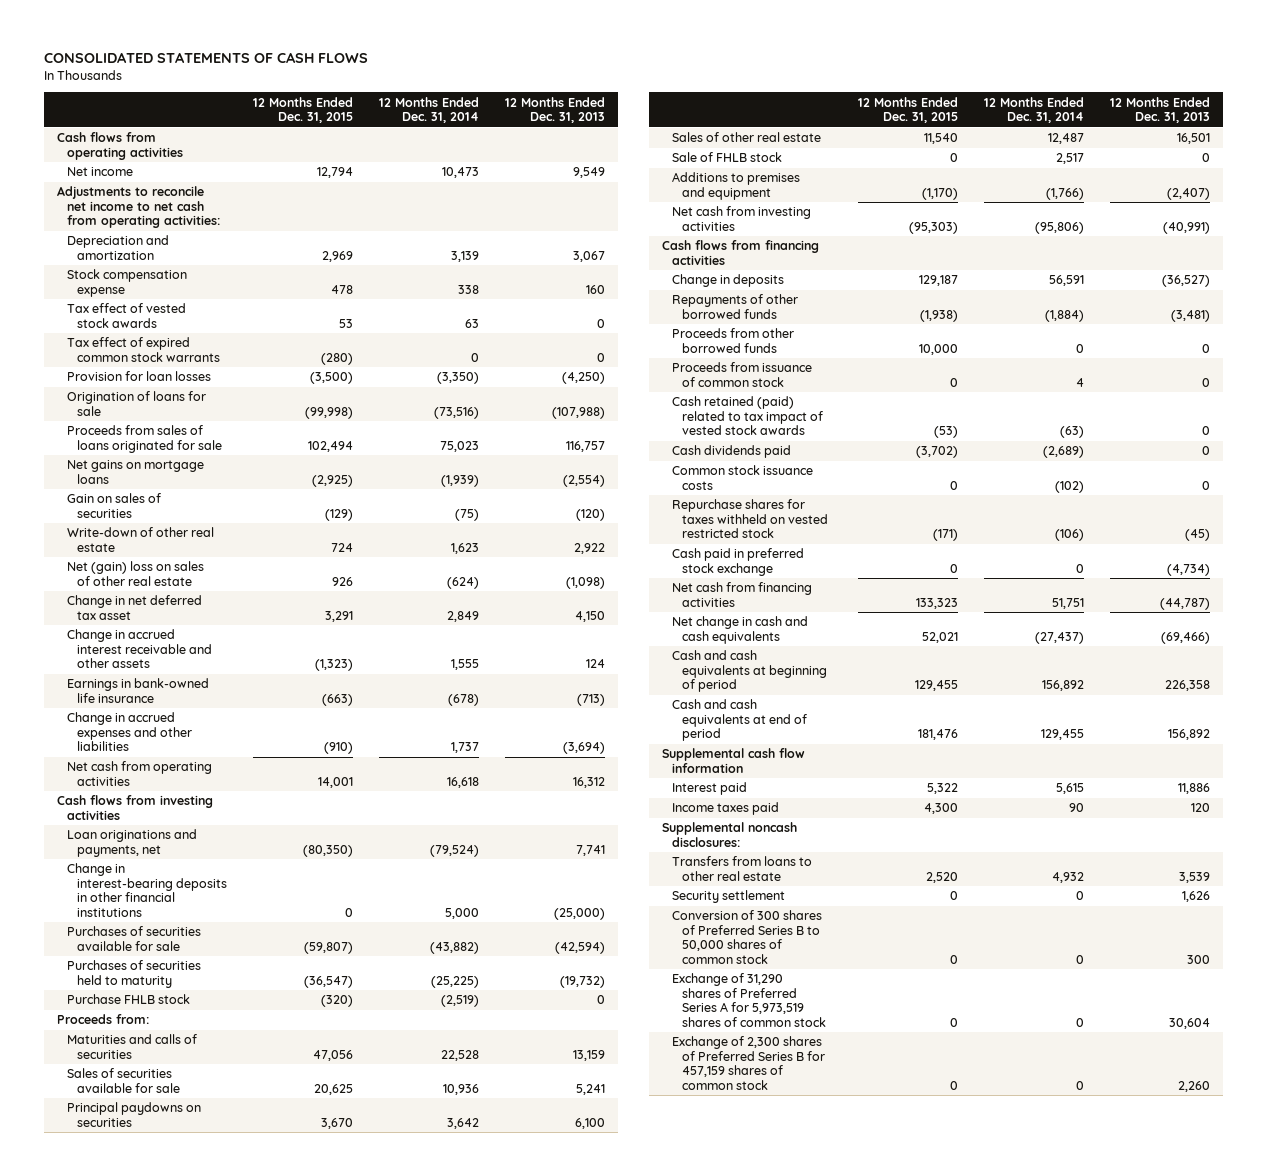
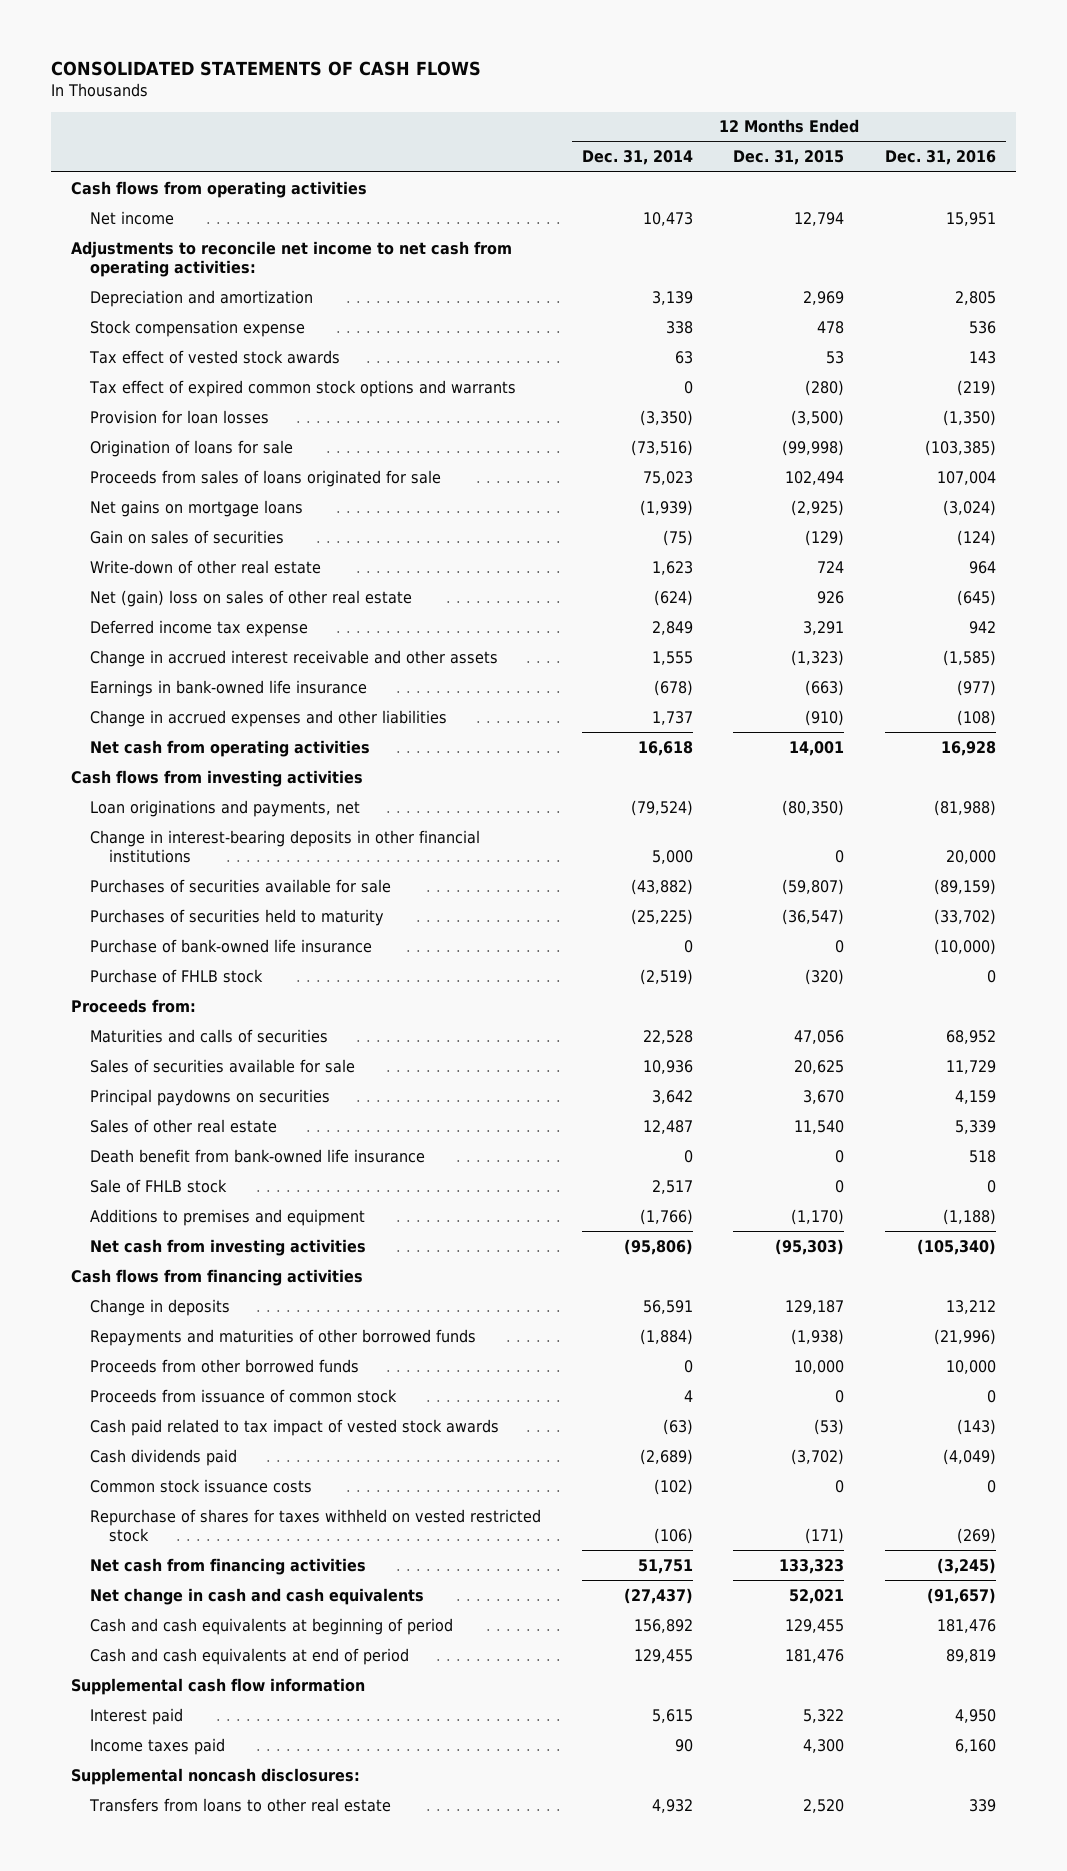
[504,96,605,124] 12 Months Ended Dec. 31, 2013 -> none
none -> [885,150,997,166] Dec. 31, 2016
[66,337,220,362] Tax effect of expired common stock warrants -> [89,379,517,397] Tax effect of expired common stock options and warrants
[66,595,202,620] Change in net deferred tax asset -> [90,619,309,637] Deferred income tax expense
none -> [90,938,373,953] Purchase of bank-owned life insurance
[66,994,190,1005] Purchase FHLB stock -> [90,968,264,983] Purchase of FHLB stock
none -> [90,1148,426,1163] Death benefit from bank-owned life insurance
[671,294,798,319] Repayments of other borrowed funds -> [90,1328,477,1346] Repayments and maturities of other borrowed funds
[671,396,823,436] Cash retained (paid) related to tax impact of vested stock awards -> [90,1418,500,1436] Cash paid related to tax impact of vested stock awards
[671,548,804,576] Cash paid in preferred stock exchange -> none
[671,499,828,539] Repurchase shares for taxes withheld on vested restricted stock -> [90,1508,542,1542] Repurchase of shares for taxes withheld on vested restricted stock
[671,890,785,904] Security settlement -> none
[671,910,822,964] Conversion of 300 shares of Preferred Series B to 50,000 shares of common stock -> none
[671,973,826,1027] Exchange of 31,290 shares of Preferred Series A for 5,973,519 shares of common stock -> none
[671,1036,825,1090] Exchange of 2,300 shares of Preferred Series B for 457,159 shares of common stock -> none

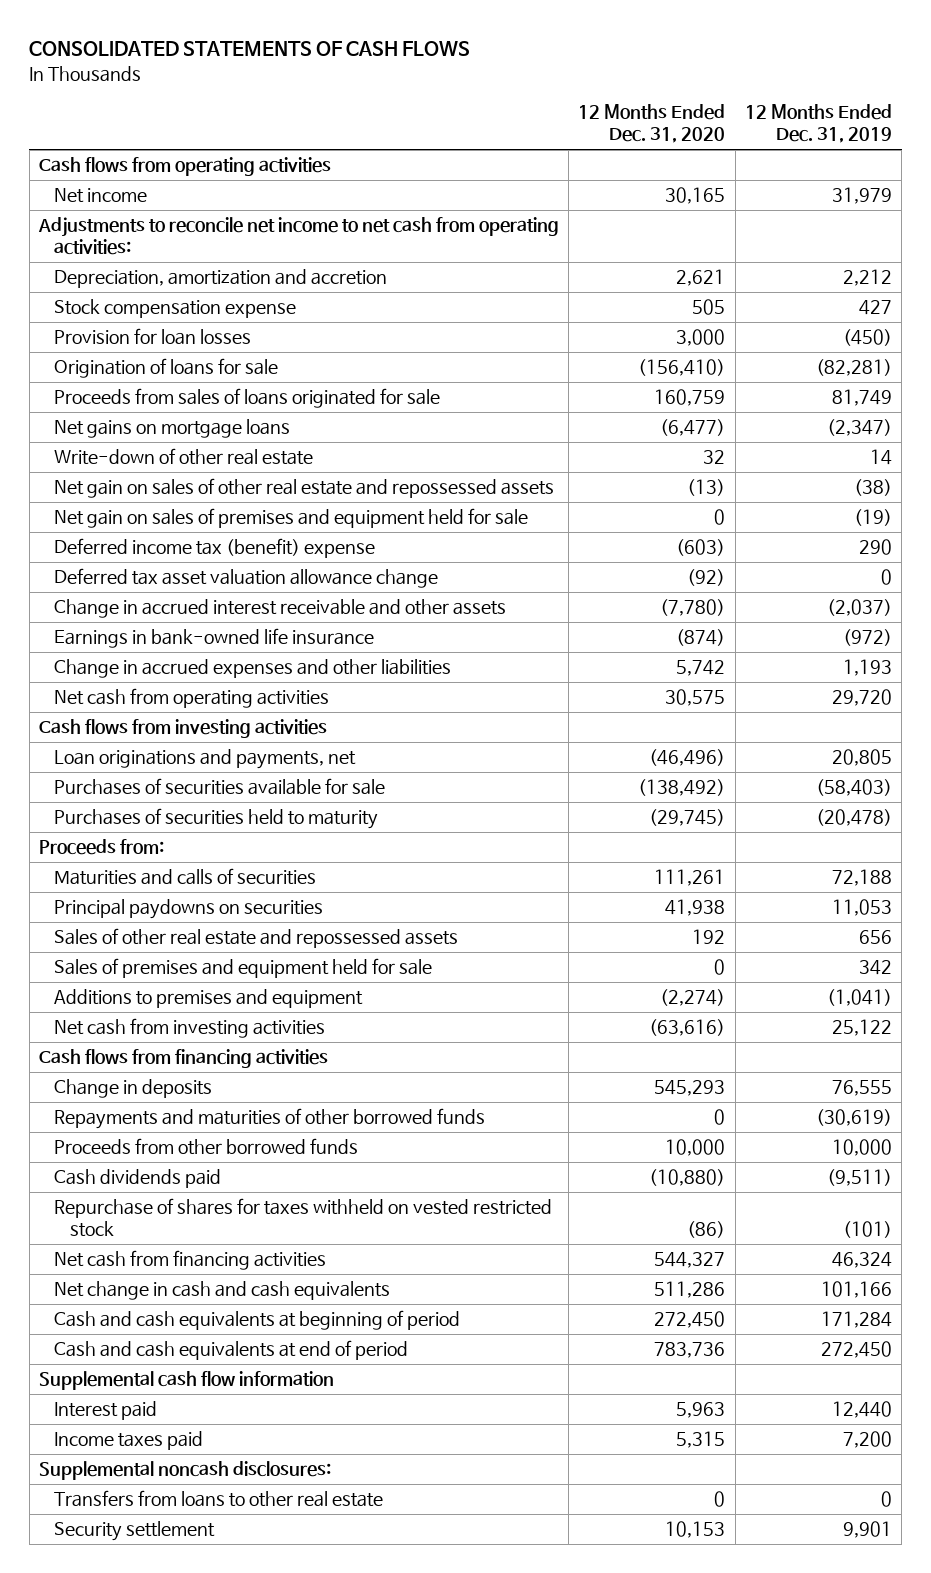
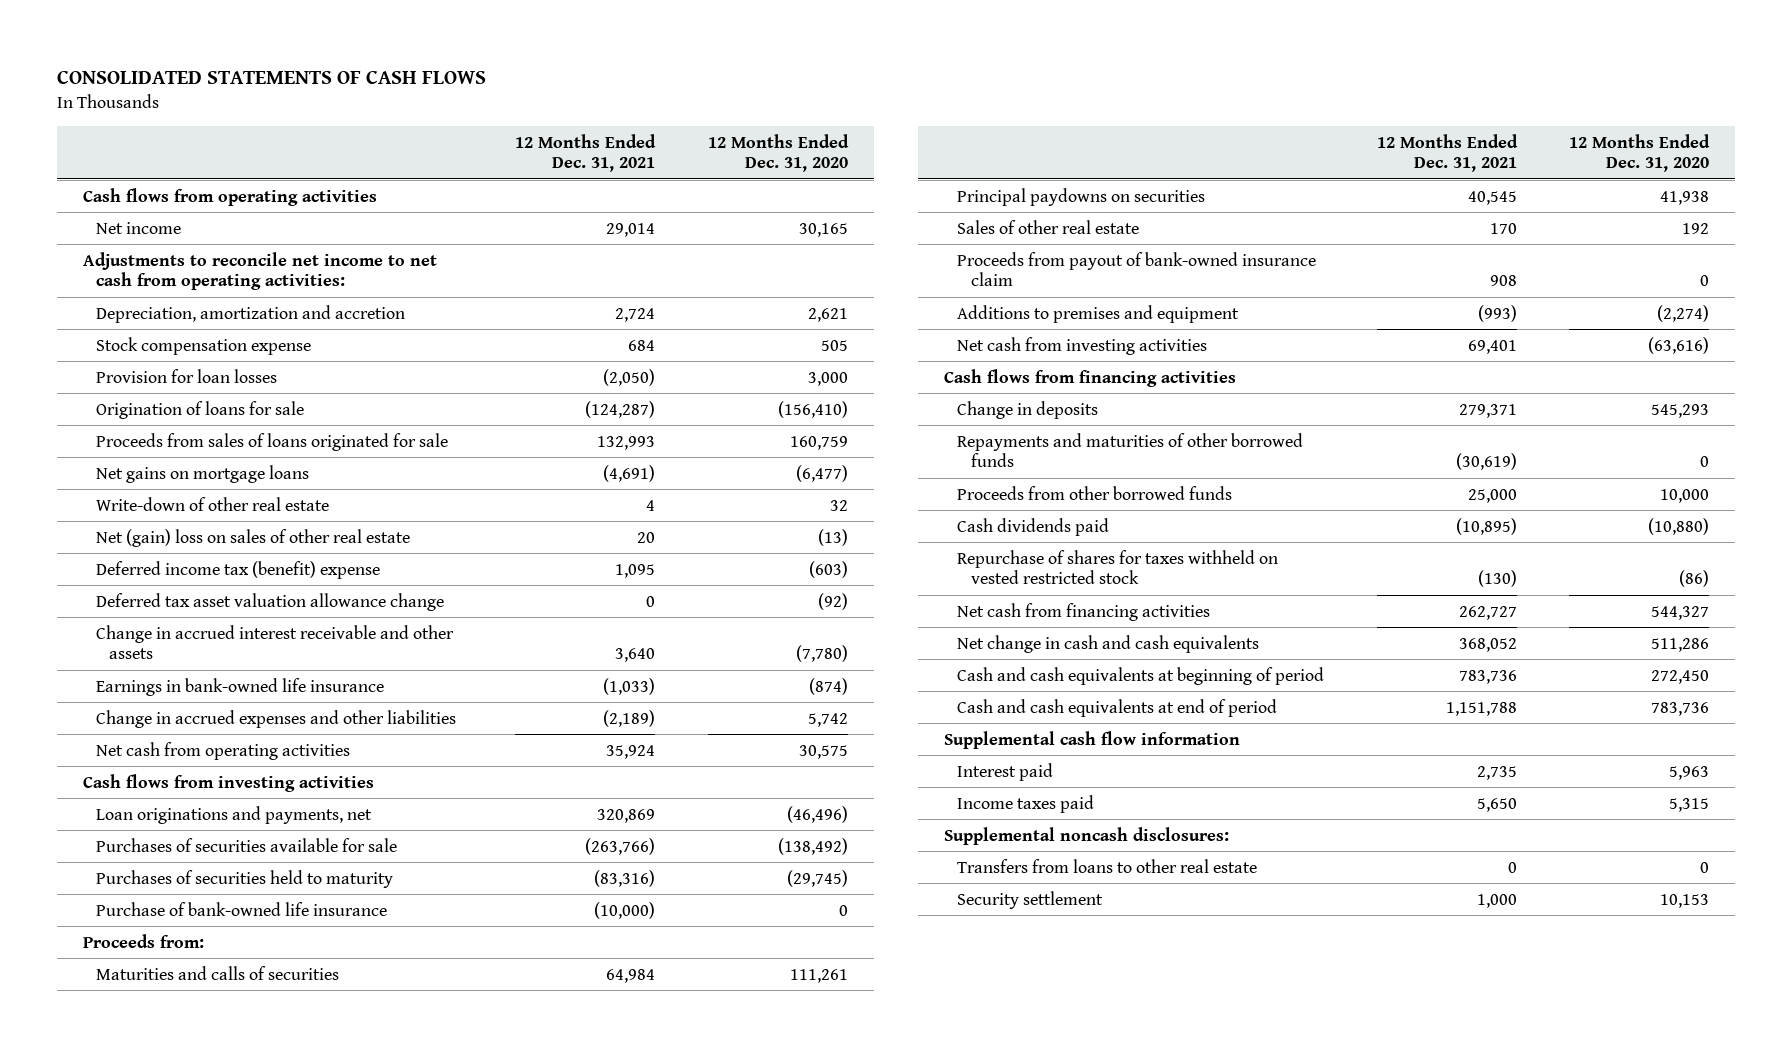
[744,104,892,144] 12 Months Ended Dec. 31, 2019 -> none
none -> [515,133,657,173] 12 Months Ended Dec. 31, 2021
[54,508,529,529] Net gain on sales of premises and equipment held for sale -> none
[54,478,555,499] Net gain on sales of other real estate and repossessed assets -> [96,528,411,547] Net (gain) loss on sales of other real estate
none -> [96,901,388,916] Purchase of bank-owned life insurance
[54,958,433,979] Sales of premises and equipment held for sale -> none
[54,928,459,949] Sales of other real estate and repossessed assets -> [957,219,1140,234] Sales of other real estate
none -> [957,251,1317,287] Proceeds from payout of bank-owned insurance claim

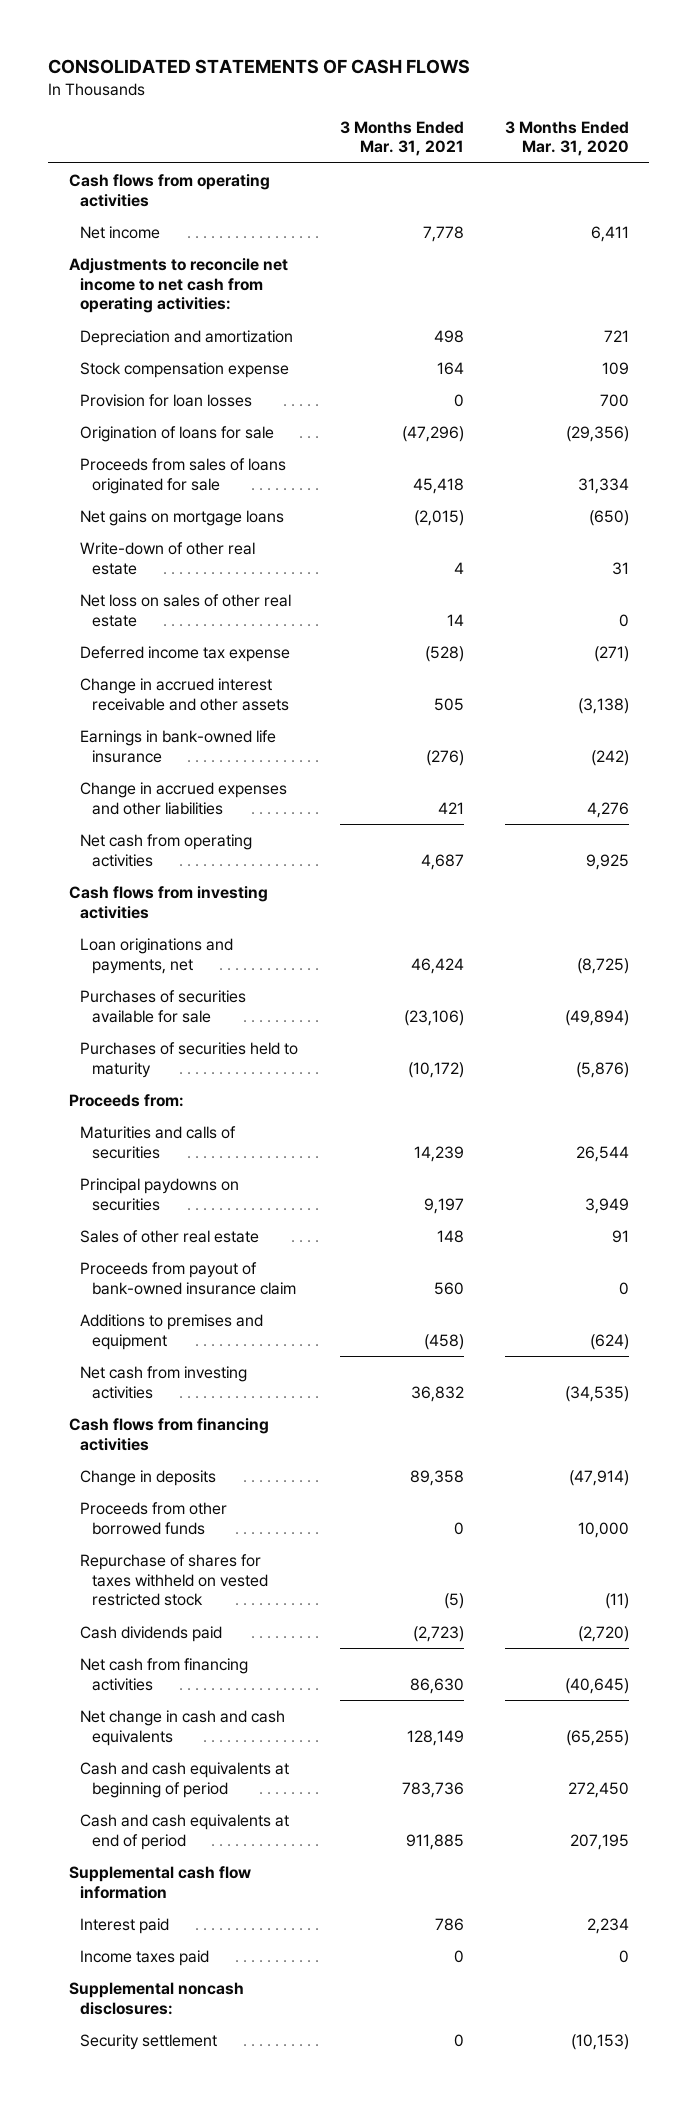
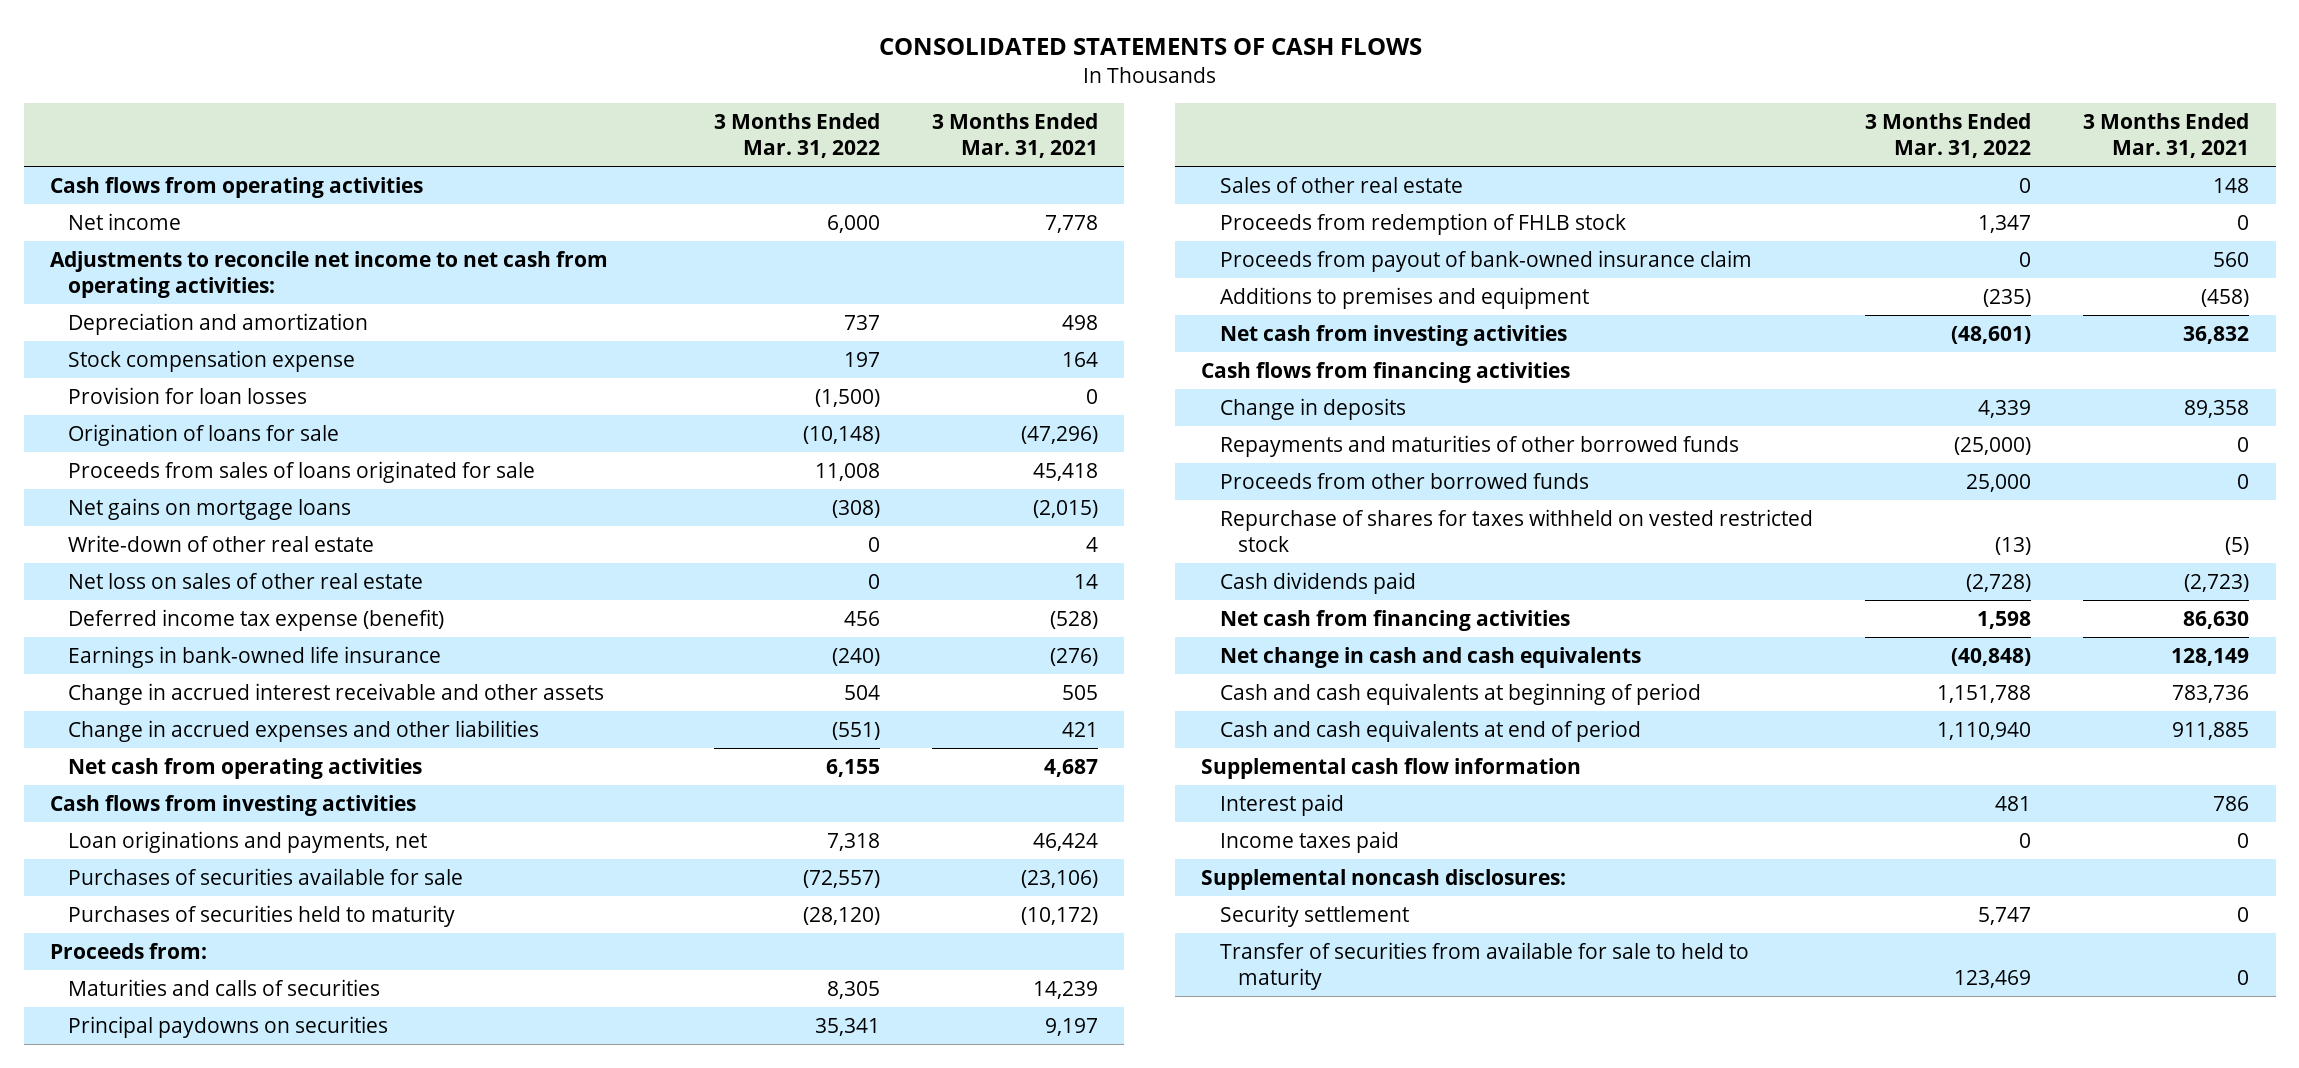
[504,120,629,157] 3 Months Ended Mar. 31, 2020 -> none
none -> [713,112,880,158] 3 Months Ended Mar. 31, 2022
[80,645,291,662] Deferred income tax expense -> [68,608,445,631] Deferred income tax expense (benefit)
[80,677,289,711] Change in accrued interest receivable and other assets -> [68,682,605,705] Change in accrued interest receivable and other assets
none -> [1219,212,1626,235] Proceeds from redemption of FHLB stock
none -> [1219,434,1739,457] Repayments and maturities of other borrowed funds
none -> [1219,941,1749,990] Transfer of securities from available for sale to held to maturity

